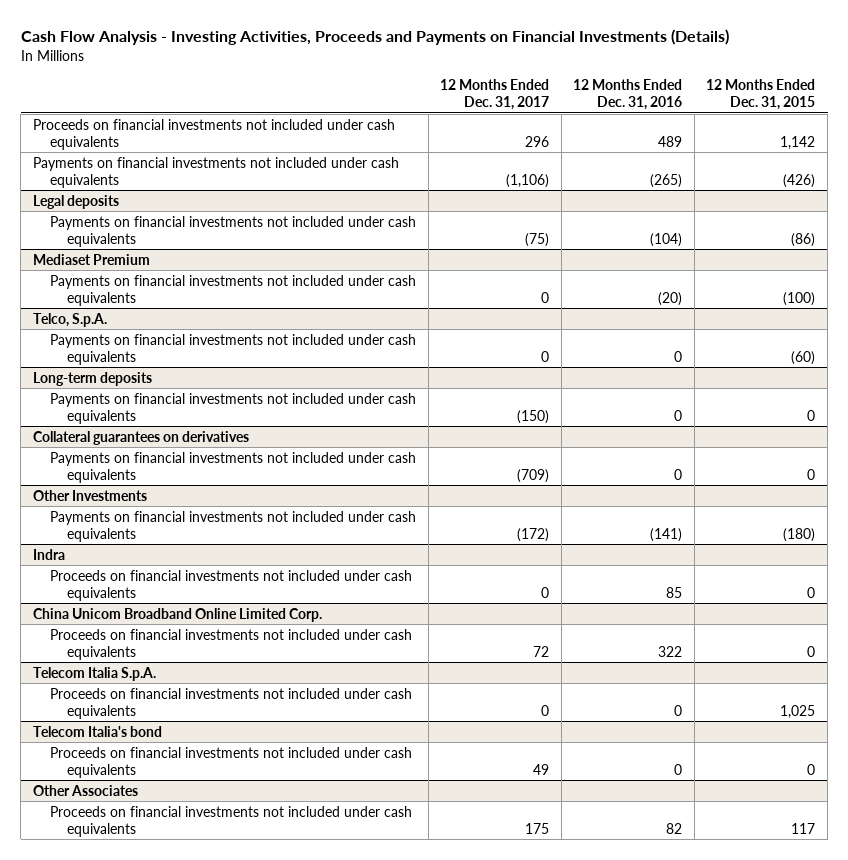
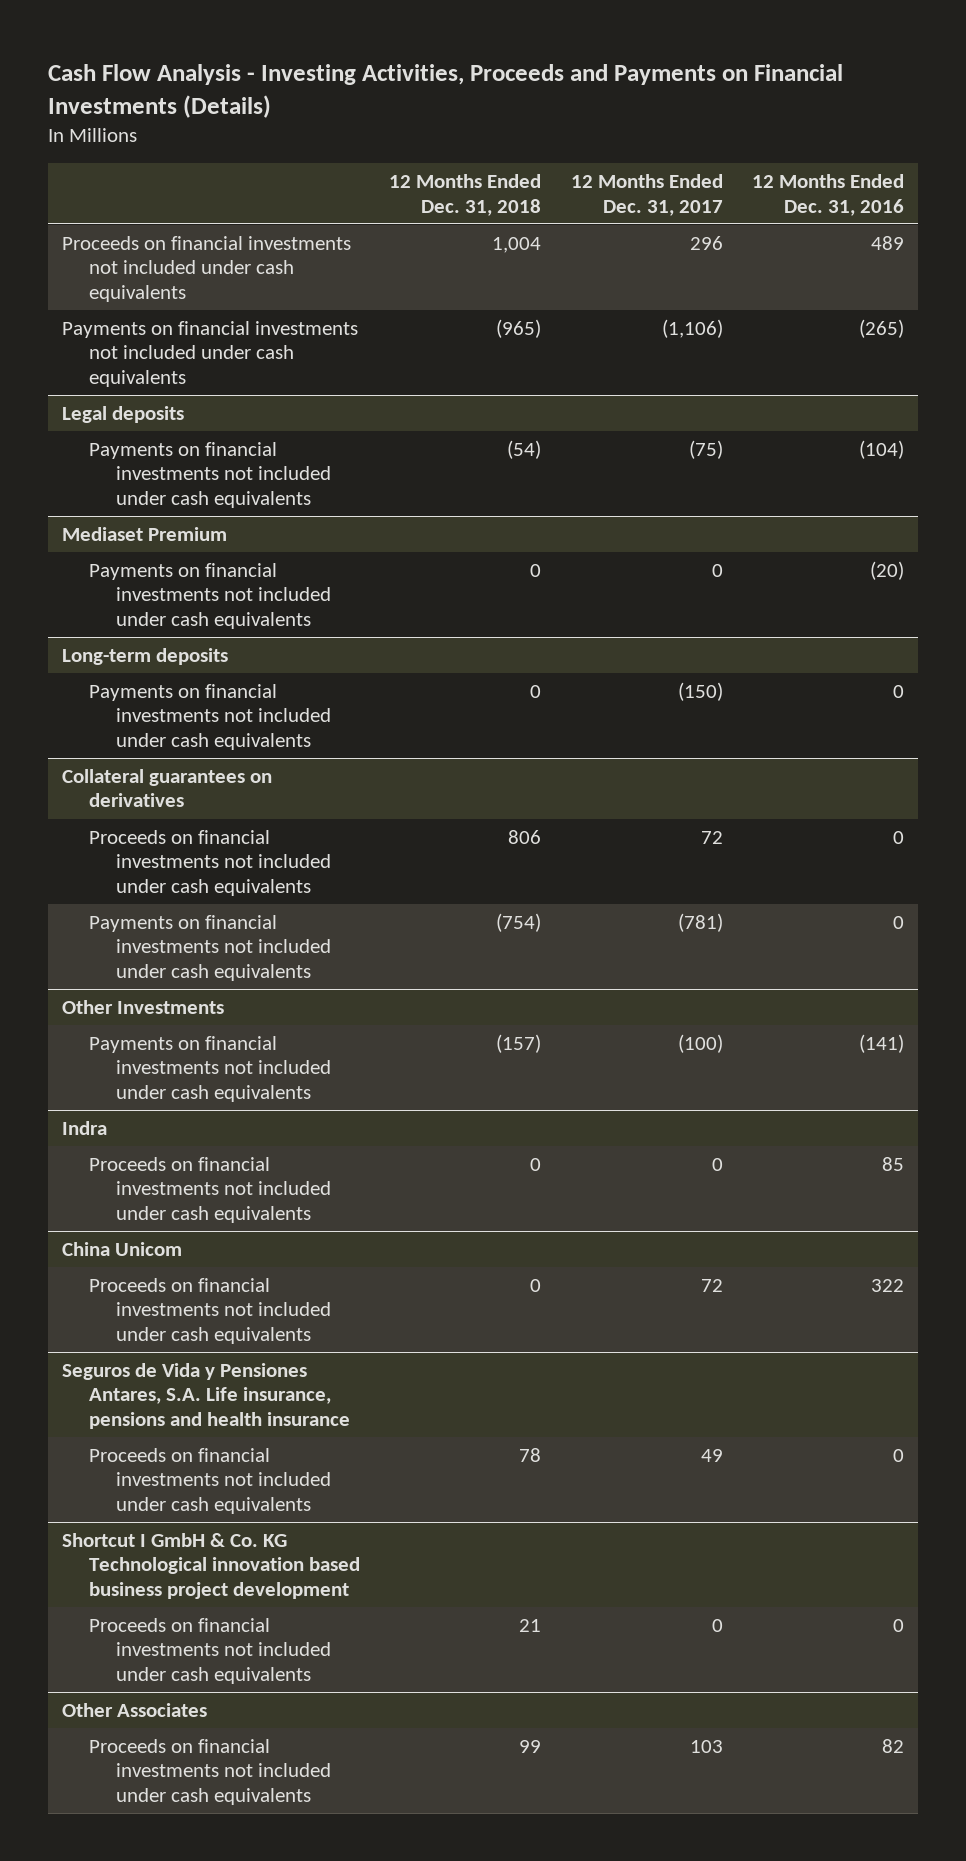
[706,78,816,111] 12 Months Ended Dec. 31, 2015 -> none
none -> [389,174,542,216] 12 Months Ended Dec. 31, 2018
[32,312,107,327] Telco, S.p.A. -> none
[50,333,417,365] Payments on financial investments not included under cash equivalents -> none
none -> [89,830,332,896] Proceeds on financial investments not included under cash equivalents
[517,468,550,483] (709) -> [677,913,723,933] (781)
[517,527,550,542] (172) -> [677,1034,723,1054] (100)
[32,607,322,622] China Unicom Broadband Online Limited Corp. -> [62,1242,183,1257] China Unicom
[32,666,156,681] Telecom Italia S.p.A. -> none
[50,687,413,719] Proceeds on financial investments not included under cash equivalents -> none
[32,725,162,737] Telecom Italia's bond -> none
none -> [62,1363,351,1429] Seguros de Vida y Pensiones Antares, S.A. Life insurance, pensions and health insurance
none -> [62,1533,361,1599] Shortcut I GmbH & Co. KG Technological innovation based business project development
none -> [89,1618,332,1684] Proceeds on financial investments not included under cash equivalents
[525,822,550,834] 175 -> [689,1740,723,1754] 103

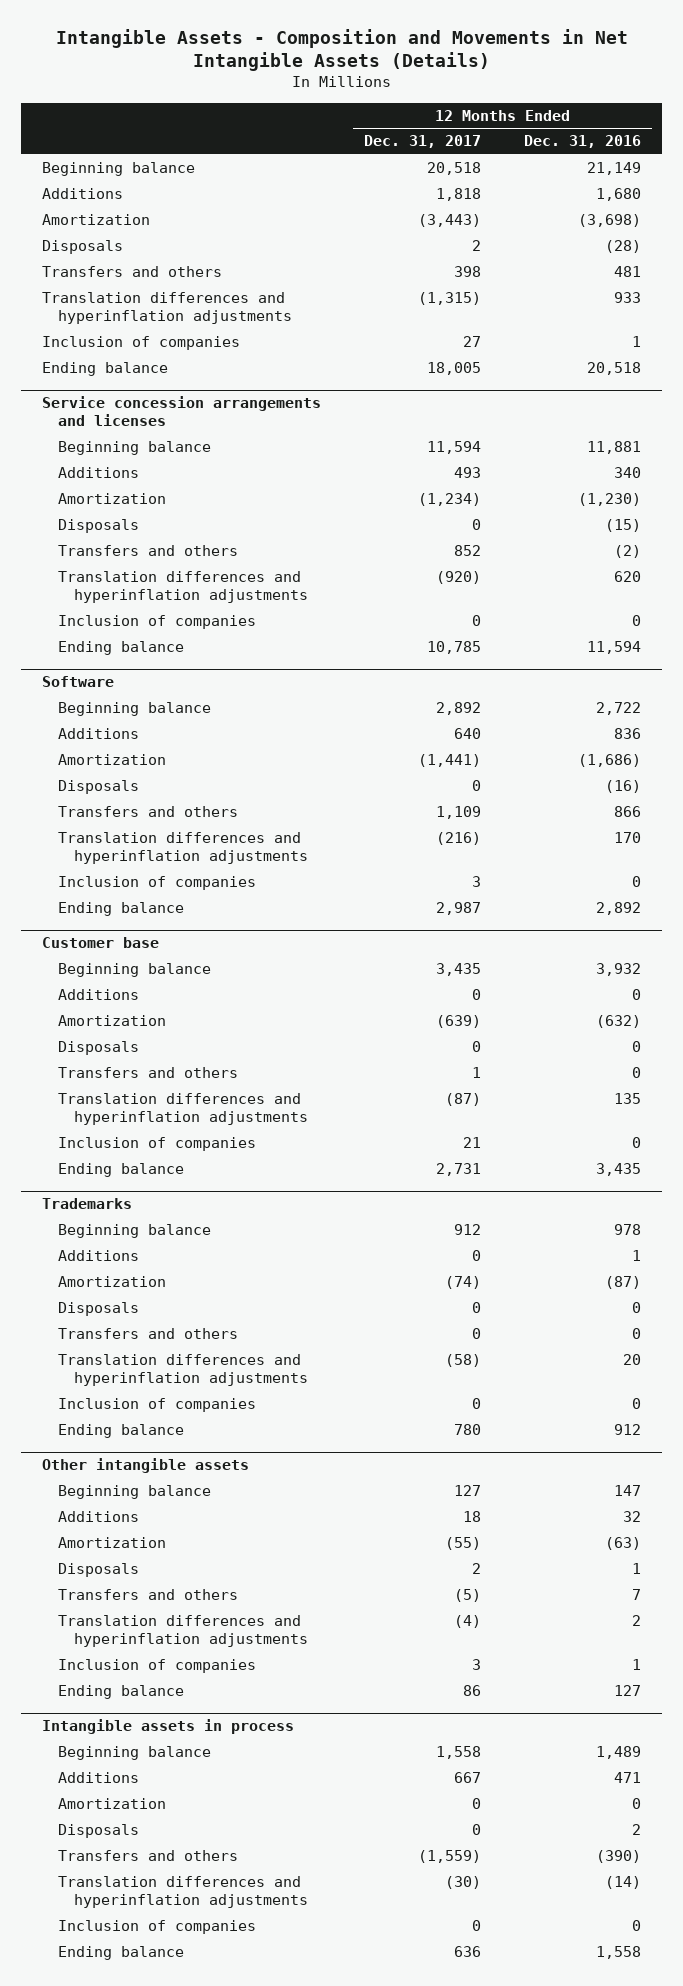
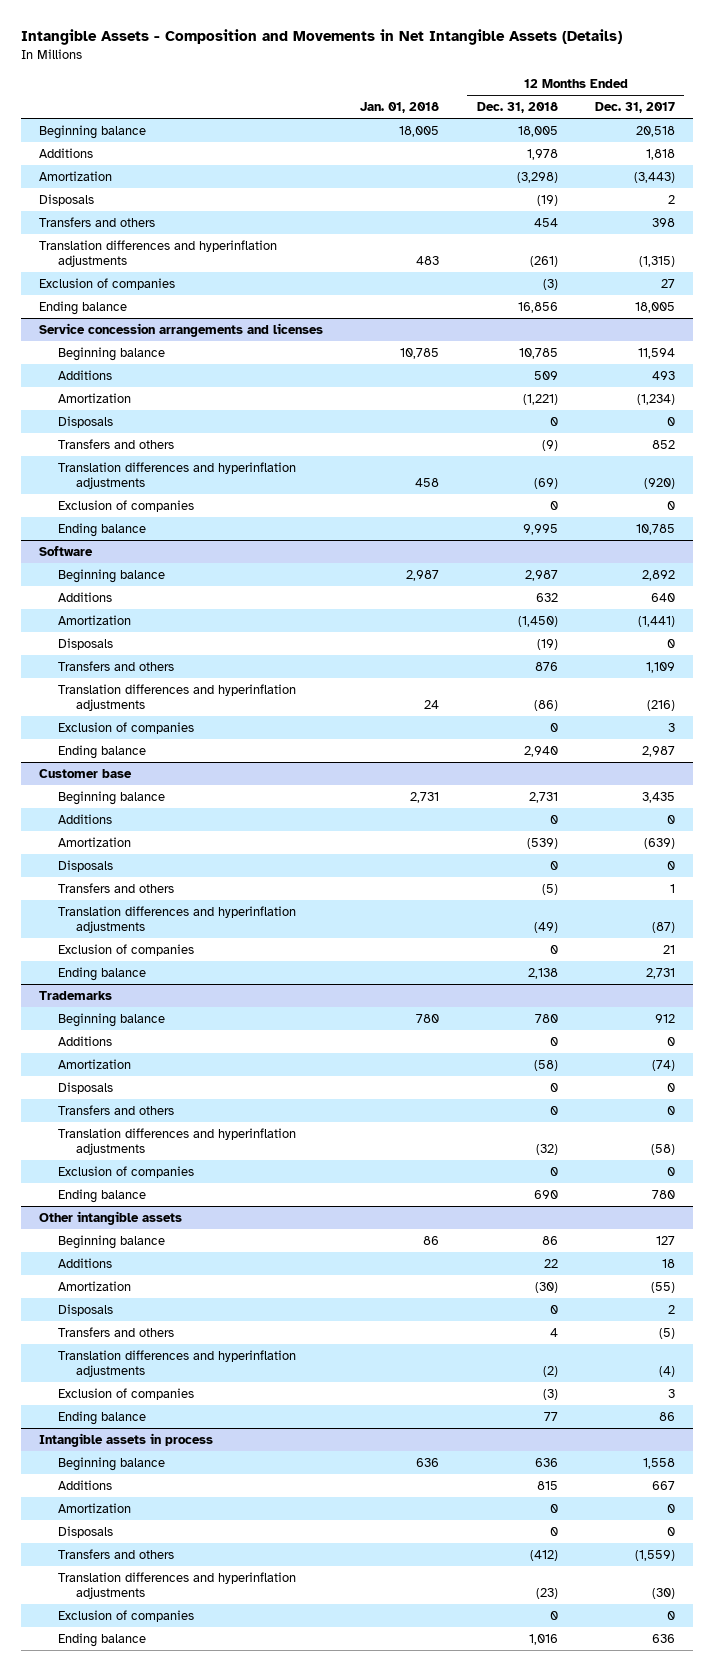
[523,135,641,149] Dec. 31, 2016 -> none
none -> [360,102,440,114] Jan. 01, 2018
none -> [476,102,558,114] Dec. 31, 2018
[42,336,241,351] Inclusion of companies -> [39,278,176,291] Exclusion of companies
[58,615,257,630] Inclusion of companies -> [57,500,194,513] Exclusion of companies
[58,876,257,891] Inclusion of companies -> [57,722,194,735] Exclusion of companies
[58,1137,257,1152] Inclusion of companies -> [57,944,194,957] Exclusion of companies
[58,1398,257,1413] Inclusion of companies -> [57,1166,194,1179] Exclusion of companies
[58,1659,257,1674] Inclusion of companies -> [57,1388,194,1401] Exclusion of companies
[58,1920,257,1935] Inclusion of companies -> [57,1610,194,1623] Exclusion of companies

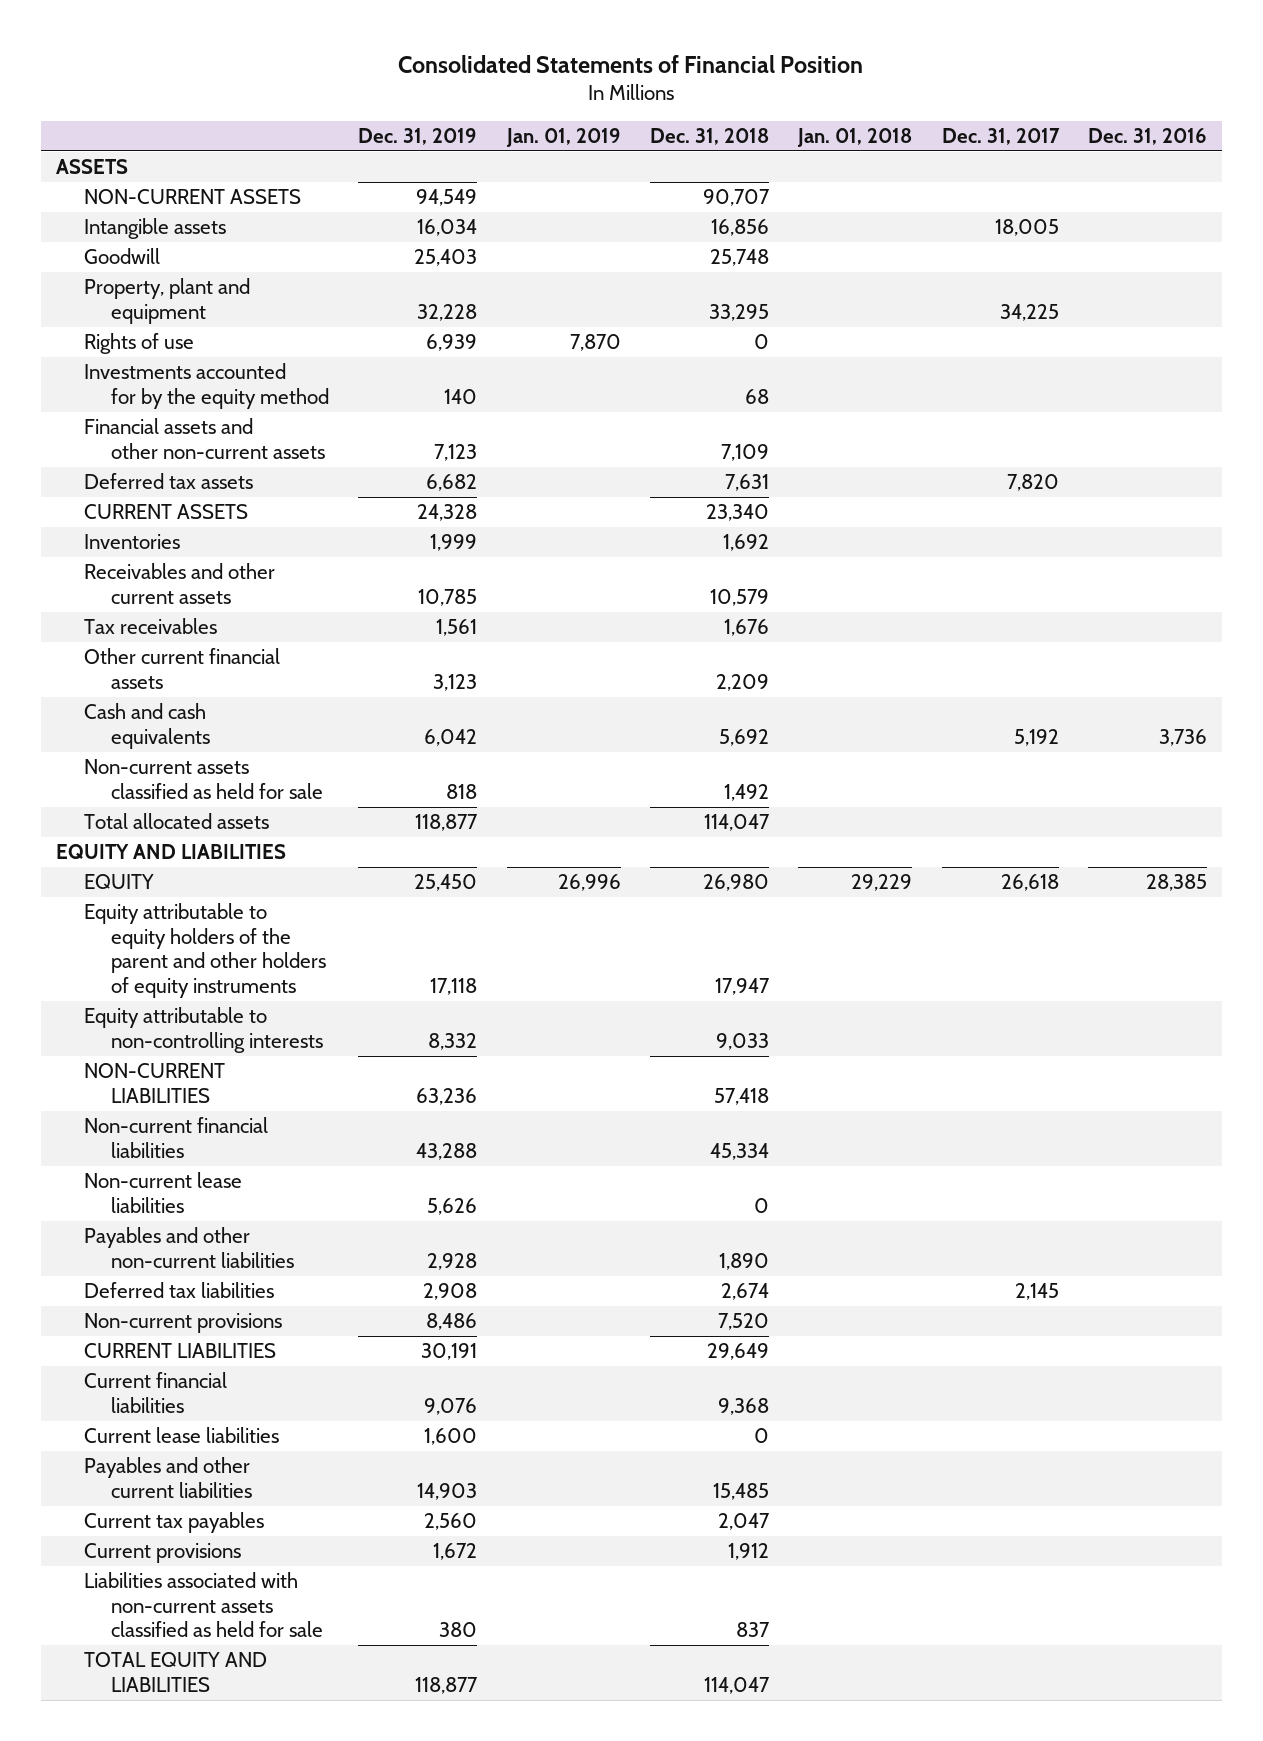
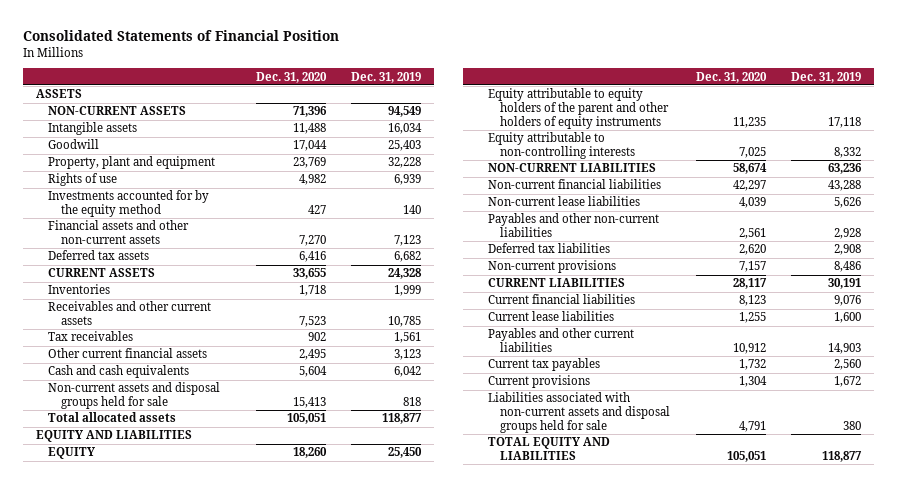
[505,127,621,147] Jan. 01, 2019 -> none
[650,127,770,145] Dec. 31, 2018 -> none
[797,127,913,147] Jan. 01, 2018 -> none
[941,127,1060,145] Dec. 31, 2017 -> none
[1087,127,1207,145] Dec. 31, 2016 -> none
none -> [256,71,328,83] Dec. 31, 2020
[83,759,324,799] Non-current assets classified as held for sale -> [48,382,221,410] Non-current assets and disposal groups held for sale
[83,1572,324,1638] Liabilities associated with non-current assets classified as held for sale -> [488,392,671,433] Liabilities associated with non-current assets and disposal groups held for sale

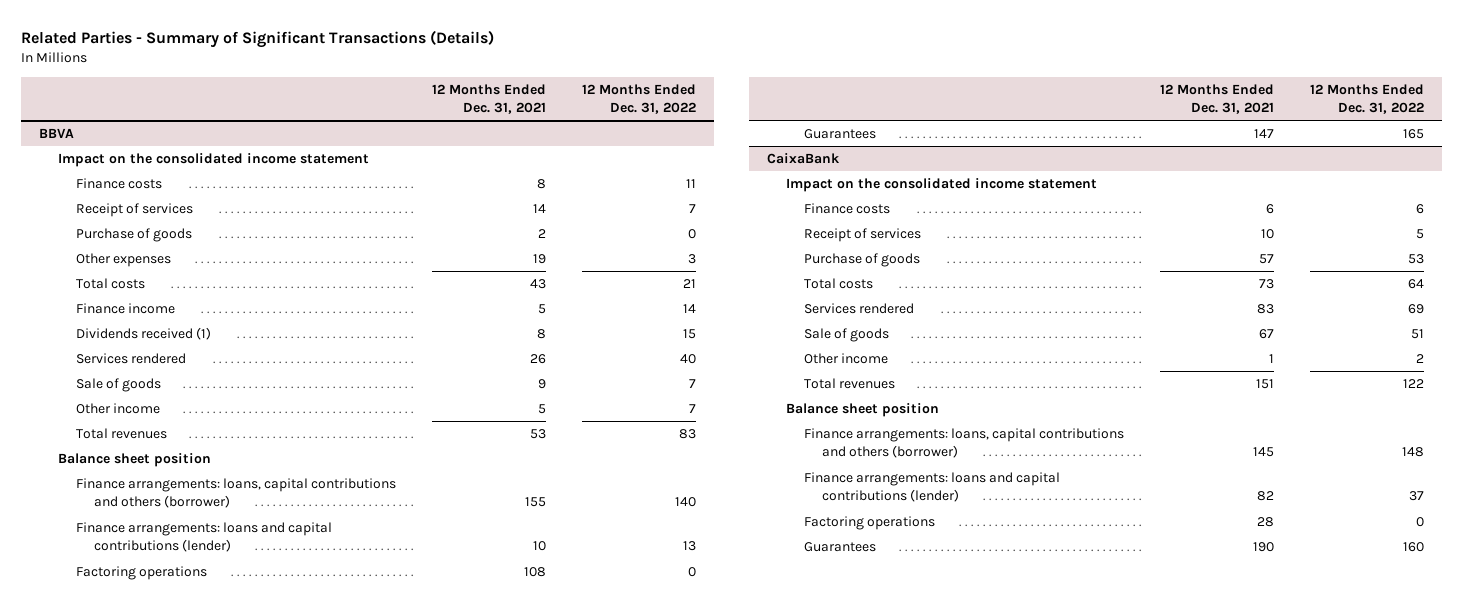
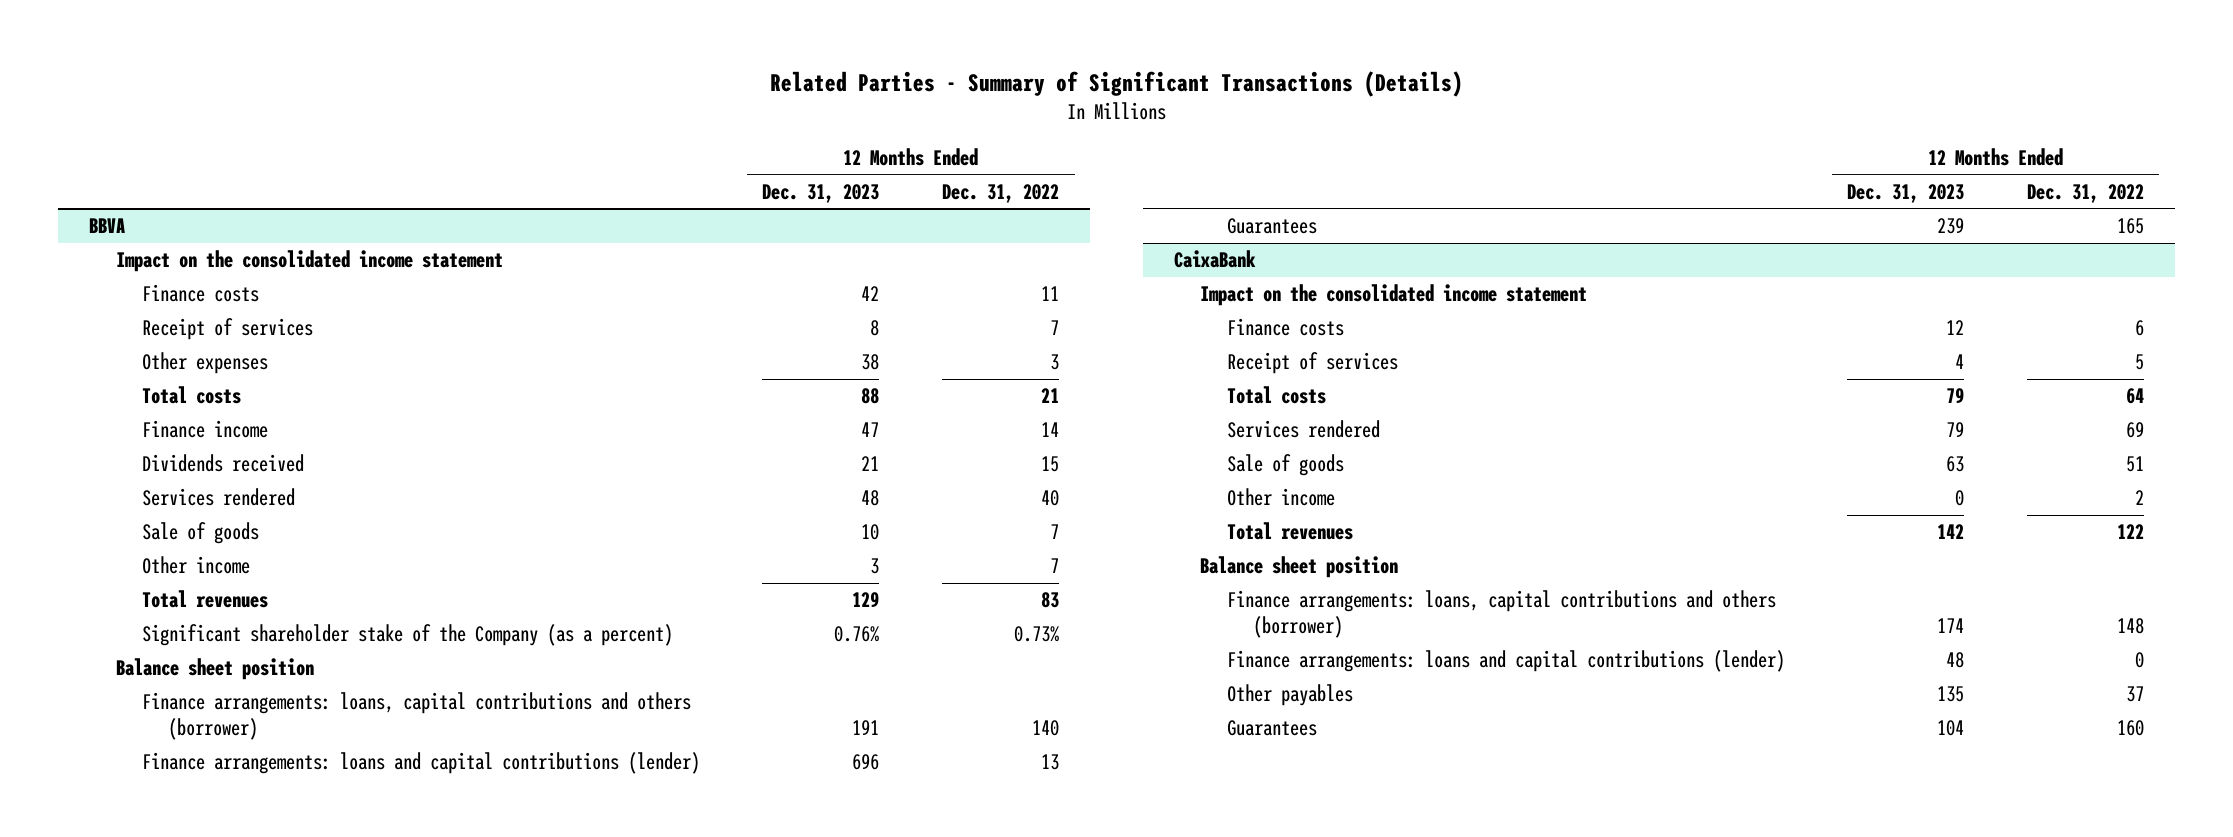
[431,83,546,114] 12 Months Ended Dec. 31, 2021 -> none
none -> [762,183,880,203] Dec. 31, 2023
[75,228,192,243] Purchase of goods -> none
[75,327,211,341] Dividends received (1) -> [141,454,304,473] Dividends received
none -> [141,624,673,647] Significant shareholder stake of the Company (as a percent)
[75,566,207,581] Factoring operations -> none
[803,253,920,268] Purchase of goods -> none
[803,516,935,531] Factoring operations -> none
[1408,491,1424,502] 37 -> [2134,652,2144,669] 0
none -> [1226,684,1353,707] Other payables

